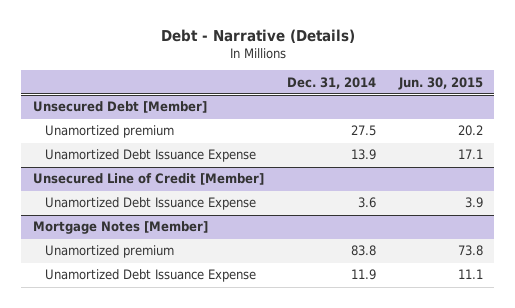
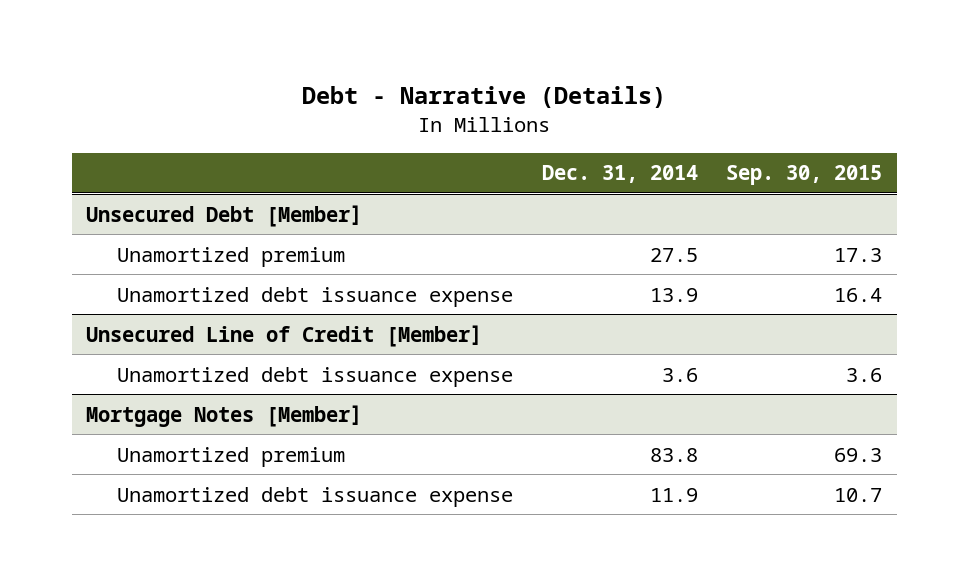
[397,76,483,90] Jun. 30, 2015 -> none
none -> [726,165,883,186] Sep. 30, 2015
[45,149,257,163] Unamortized Debt Issuance Expense -> [117,286,514,307] Unamortized debt issuance expense
[45,197,257,211] Unamortized Debt Issuance Expense -> [117,366,514,387] Unamortized debt issuance expense
[45,269,257,283] Unamortized Debt Issuance Expense -> [117,486,514,507] Unamortized debt issuance expense

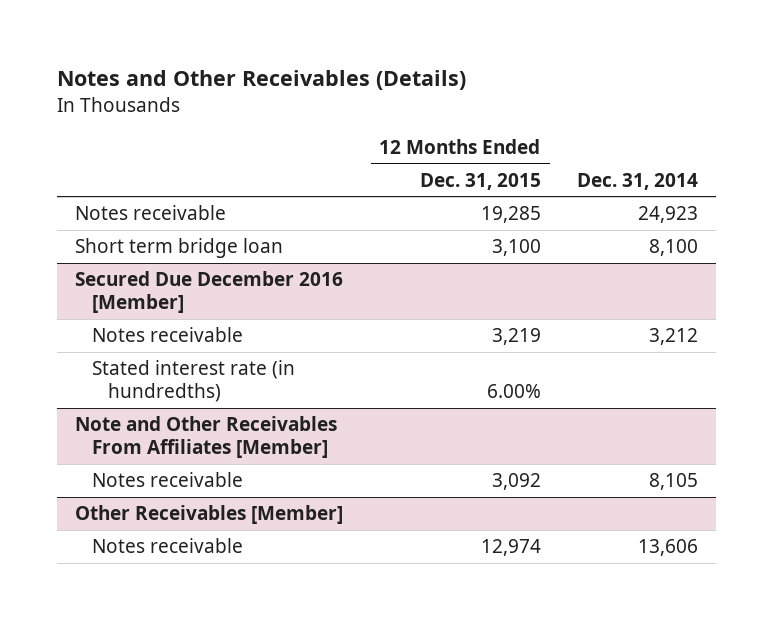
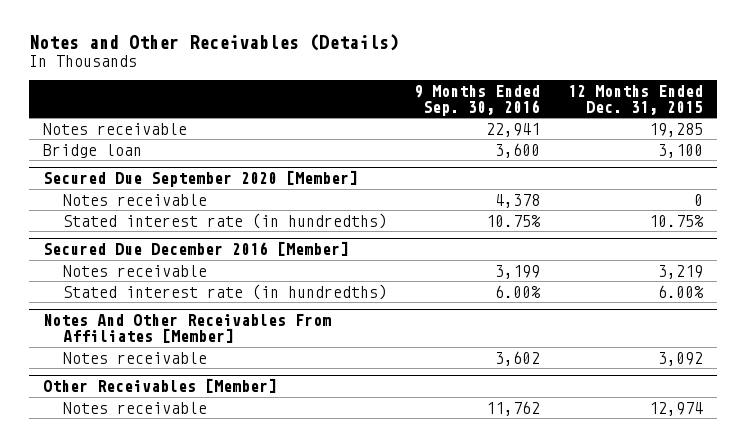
[577,172,699,190] Dec. 31, 2014 -> none
none -> [414,84,541,116] 9 Months Ended Sep. 30, 2016
[75,238,284,259] Short term bridge loan -> [42,143,142,158] Bridge loan
none -> [42,170,358,188] Secured Due September 2020 [Member]
none -> [62,193,207,206] Notes receivable
none -> [62,212,387,229] Stated interest rate (in hundredths)
[75,416,338,458] Note and Other Receivables From Affiliates [Member] -> [42,314,331,344] Notes And Other Receivables From Affiliates [Member]

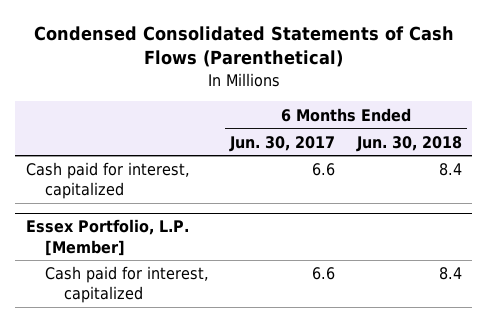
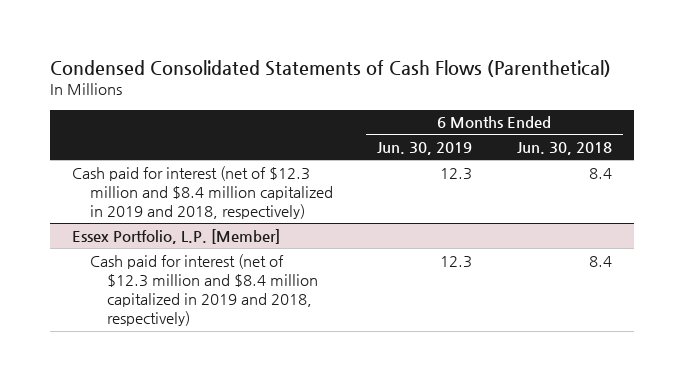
[229,135,336,152] Jun. 30, 2017 -> none
none -> [377,142,473,156] Jun. 30, 2019
[26,162,191,200] Cash paid for interest, capitalized -> [72,165,333,220] Cash paid for interest (net of $12.3 million and $8.4 million capitalized in 2019 and 2018, respectively)
[44,266,209,304] Cash paid for interest, capitalized -> [89,253,318,327] Cash paid for interest (net of $12.3 million and $8.4 million capitalized in 2019 and 2018, respectively)

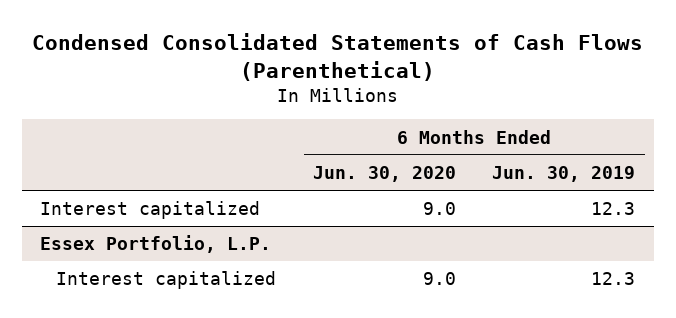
[516,142,612,156] Jun. 30, 2018 -> none
none -> [312,166,456,183] Jun. 30, 2020
[72,165,333,220] Cash paid for interest (net of $12.3 million and $8.4 million capitalized in 2019 and 2018, respectively) -> [40,201,261,220] Interest capitalized
[72,228,281,244] Essex Portfolio, L.P. [Member] -> [40,235,272,254] Essex Portfolio, L.P.
[89,253,318,327] Cash paid for interest (net of $12.3 million and $8.4 million capitalized in 2019 and 2018, respectively) -> [56,271,277,290] Interest capitalized

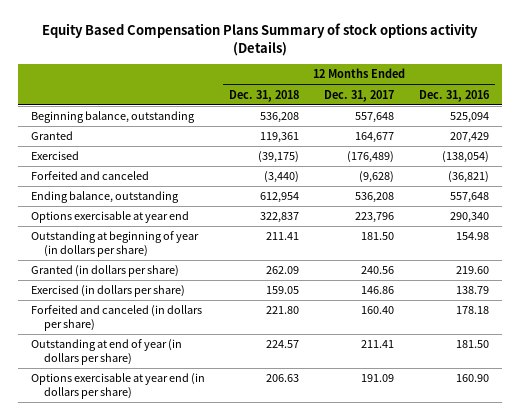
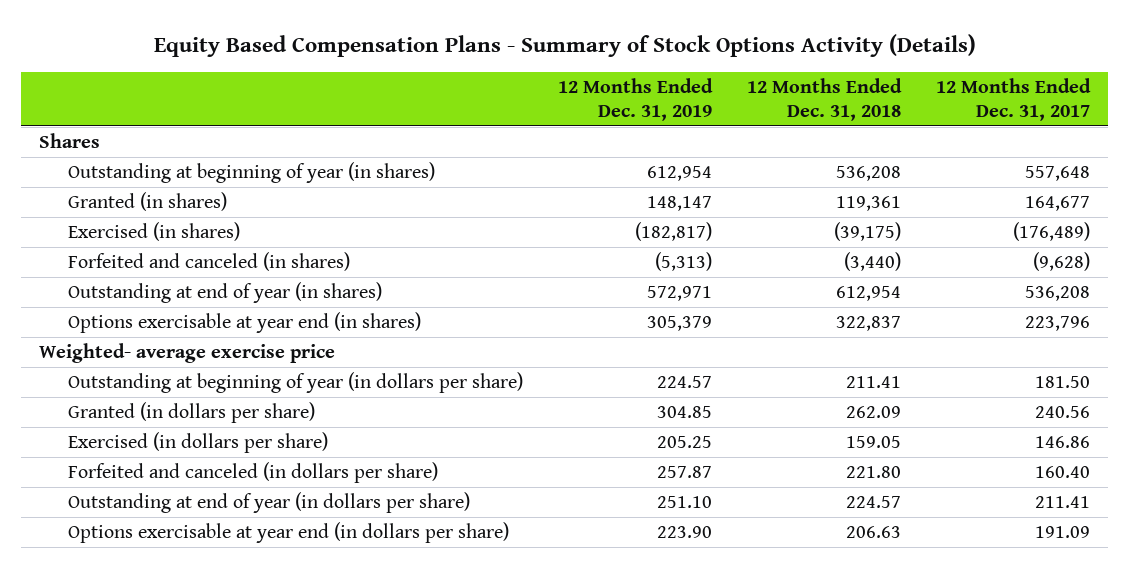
[41,23,478,56] Equity Based Compensation Plans Summary of stock options activity (Details) -> [153,34,976,58] Equity Based Compensation Plans - Summary of Stock Options Activity (Details)
[419,89,491,102] Dec. 31, 2016 -> none
none -> [558,78,714,122] 12 Months Ended Dec. 31, 2019
none -> [38,133,100,149] Shares
[30,111,195,124] Beginning balance, outstanding -> [67,162,435,184] Outstanding at beginning of year (in shares)
[30,131,73,141] Granted -> [67,192,227,212] Granted (in shares)
[30,151,79,161] Exercised -> [67,222,240,242] Exercised (in shares)
[30,171,149,181] Forfeited and canceled -> [67,252,350,272] Forfeited and canceled (in shares)
[30,191,179,204] Ending balance, outstanding -> [67,282,382,304] Outstanding at end of year (in shares)
[30,211,189,224] Options exercisable at year end -> [67,312,421,334] Options exercisable at year end (in shares)
none -> [38,343,335,364] Weighted- average exercise price

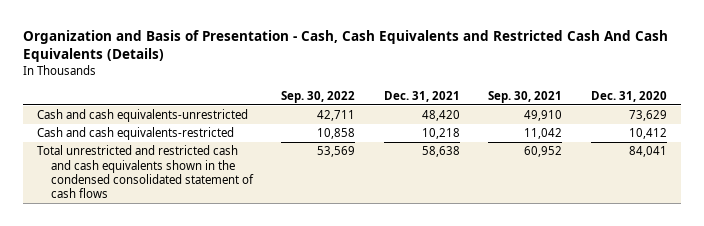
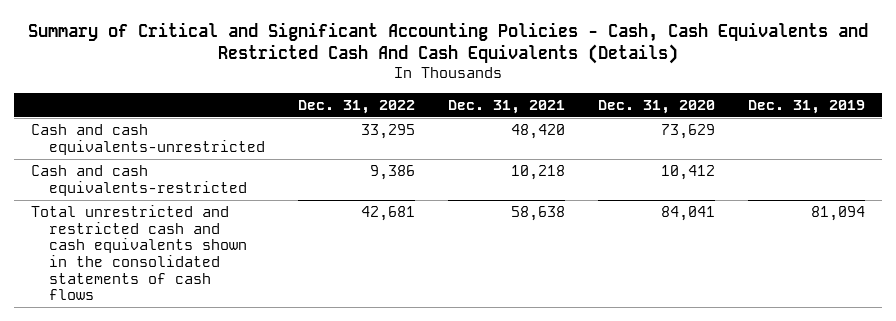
[22,29,668,62] Organization and Basis of Presentation - Cash, Cash Equivalents and Restricted Cash And Cash Equivalents (Details) -> [27,21,868,64] Summary of Critical and Significant Accounting Policies - Cash, Cash Equivalents and Restricted Cash And Cash Equivalents (Details)
[281,90,356,103] Sep. 30, 2022 -> none
[488,90,563,103] Sep. 30, 2021 -> none
none -> [297,99,415,114] Dec. 31, 2022
none -> [748,99,866,114] Dec. 31, 2019
[37,145,254,198] Total unrestricted and restricted cash and cash equivalents shown in the condensed consolidated statement of cash flows -> [30,205,247,301] Total unrestricted and restricted cash and cash equivalents shown in the consolidated statements of cash flows

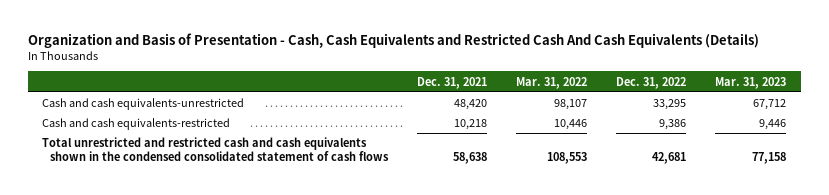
[27,21,868,64] Summary of Critical and Significant Accounting Policies - Cash, Cash Equivalents and Restricted Cash And Cash Equivalents (Details) -> [27,33,759,49] Organization and Basis of Presentation - Cash, Cash Equivalents and Restricted Cash And Cash Equivalents (Details)
[597,99,715,114] Dec. 31, 2020 -> none
[748,99,866,114] Dec. 31, 2019 -> none
none -> [516,76,588,89] Mar. 31, 2022
none -> [715,76,787,89] Mar. 31, 2023
[30,205,247,301] Total unrestricted and restricted cash and cash equivalents shown in the consolidated statements of cash flows -> [42,137,390,161] Total unrestricted and restricted cash and cash equivalents shown in the condensed consolidated statement of cash flows

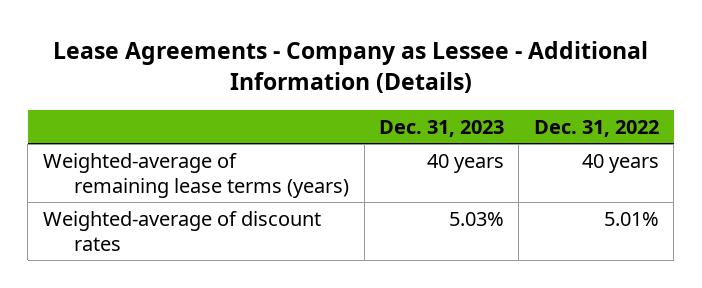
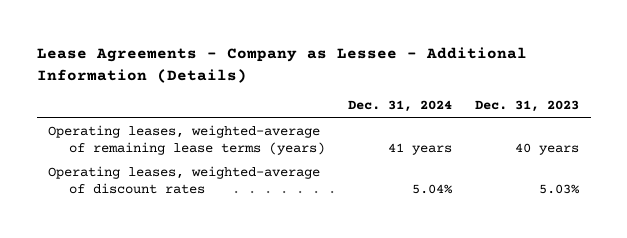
[533,119,659,137] Dec. 31, 2022 -> none
none -> [348,100,453,113] Dec. 31, 2024
[42,152,350,198] Weighted-average of remaining lease terms (years) -> [48,125,325,156] Operating leases, weighted-average of remaining lease terms (years)
[42,210,321,251] Weighted-average of discount rates -> [48,166,321,195] Operating leases, weighted-average of discount rates

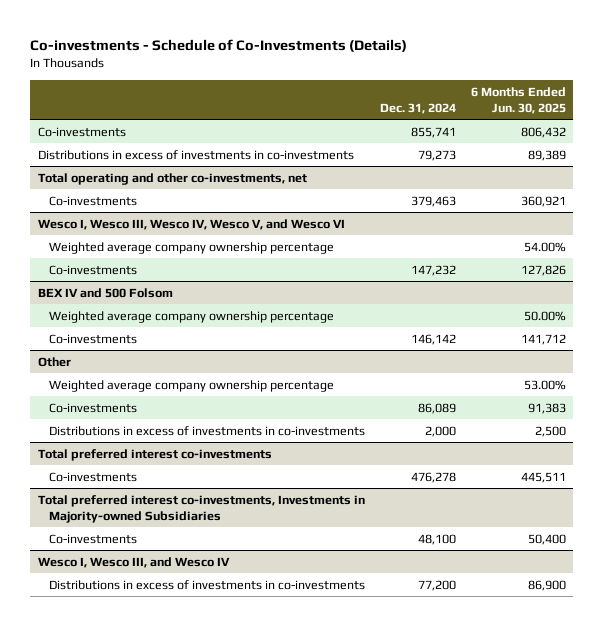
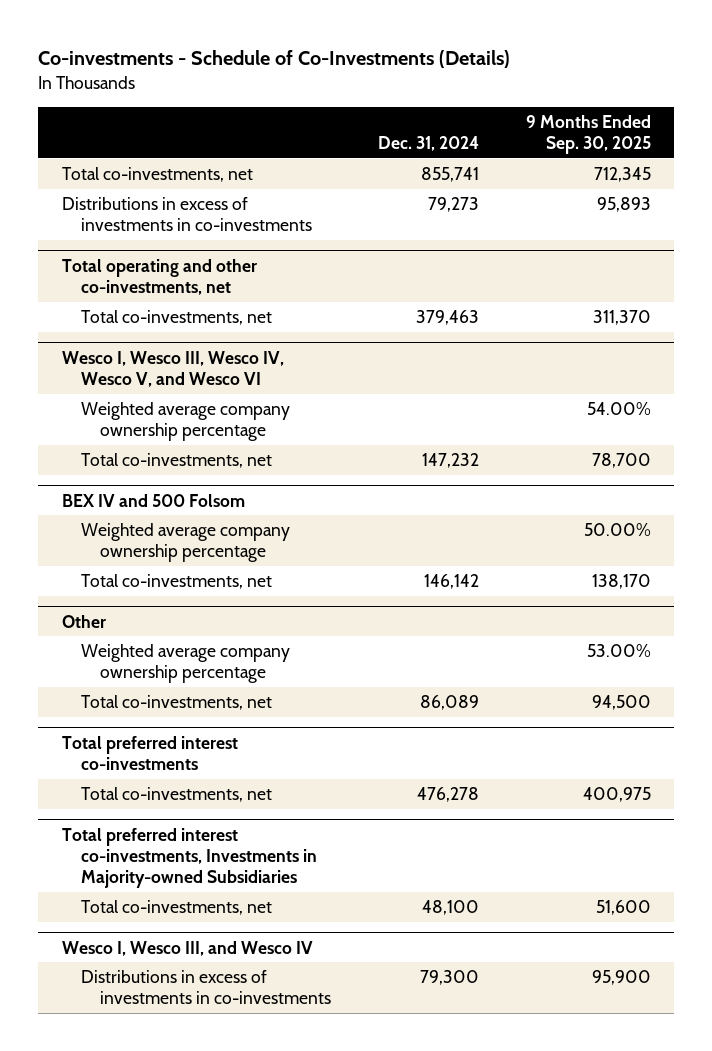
[470,86,566,114] 6 Months Ended Jun. 30, 2025 -> none
none -> [525,114,651,155] 9 Months Ended Sep. 30, 2025
[37,126,126,137] Co-investments -> [61,166,253,182] Total co-investments, net
[49,195,138,206] Co-investments -> [80,309,272,325] Total co-investments, net
[49,264,138,275] Co-investments -> [80,452,272,468] Total co-investments, net
[49,333,138,344] Co-investments -> [80,573,272,589] Total co-investments, net
[49,425,366,436] Distributions in excess of investments in co-investments -> none
[49,402,138,413] Co-investments -> [80,694,272,710] Total co-investments, net
[49,471,138,482] Co-investments -> [80,786,272,802] Total co-investments, net
[49,533,138,544] Co-investments -> [80,899,272,915] Total co-investments, net
[418,579,457,591] 77,200 -> [419,969,479,985] 79,300

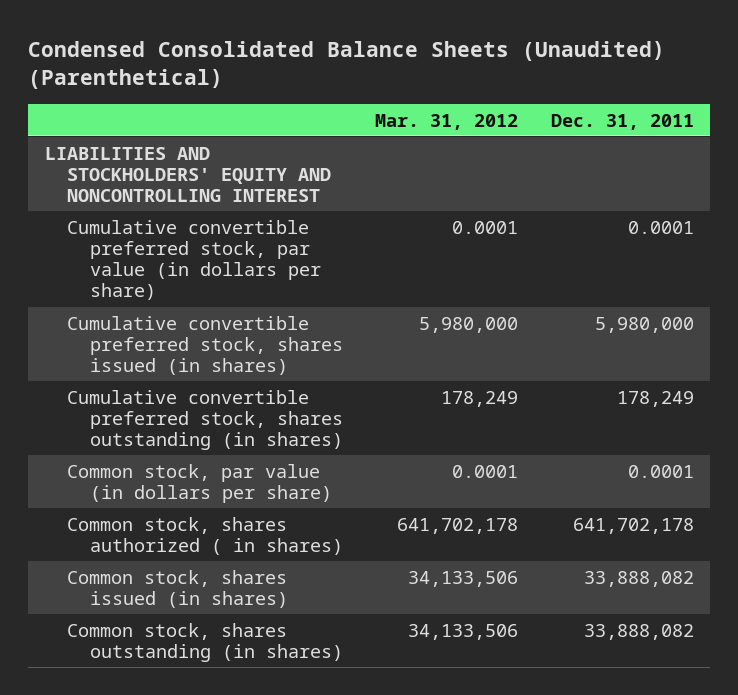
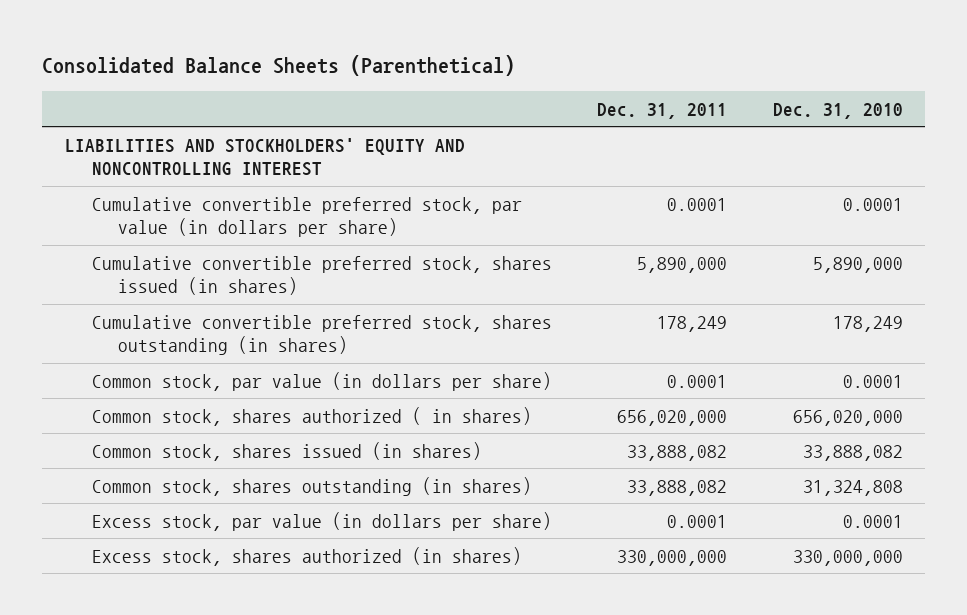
[28,40,666,90] Condensed Consolidated Balance Sheets (Unaudited) (Parenthetical) -> [42,54,516,76] Consolidated Balance Sheets (Parenthetical)
[375,113,519,130] Mar. 31, 2012 -> none
none -> [772,102,903,119] Dec. 31, 2010
[594,316,694,333] 5,980,000 -> [637,256,728,273] 5,890,000
[572,517,694,534] 641,702,178 -> [617,409,728,426] 656,020,000
none -> [91,511,552,531] Excess stock, par value (in dollars per share)
none -> [91,546,522,566] Excess stock, shares authorized (in shares)

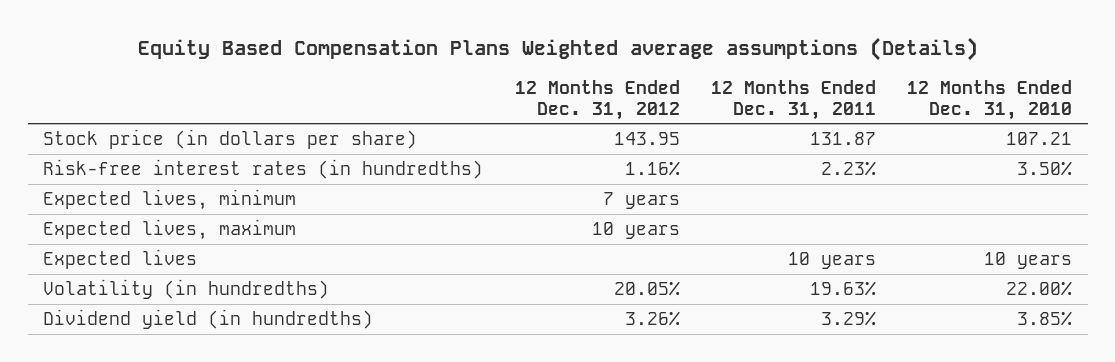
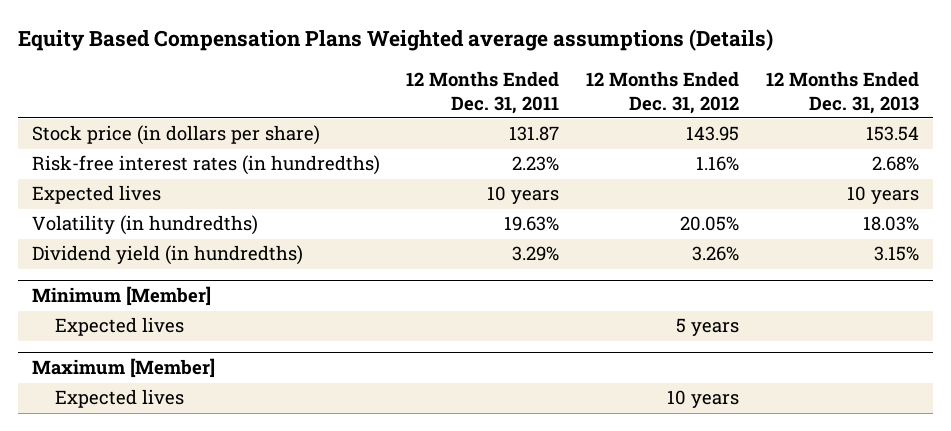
[907,79,1073,120] 12 Months Ended Dec. 31, 2010 -> none
none -> [766,71,920,114] 12 Months Ended Dec. 31, 2013
[43,188,297,210] Expected lives, minimum -> none
[43,218,297,240] Expected lives, maximum -> none
none -> [31,286,211,307] Minimum [Member]
none -> [54,317,184,337] Expected lives
none -> [31,358,215,379] Maximum [Member]
none -> [54,389,184,409] Expected lives

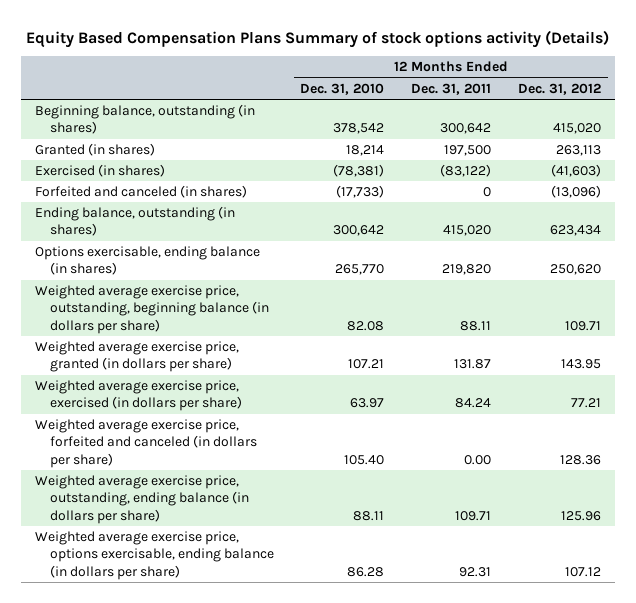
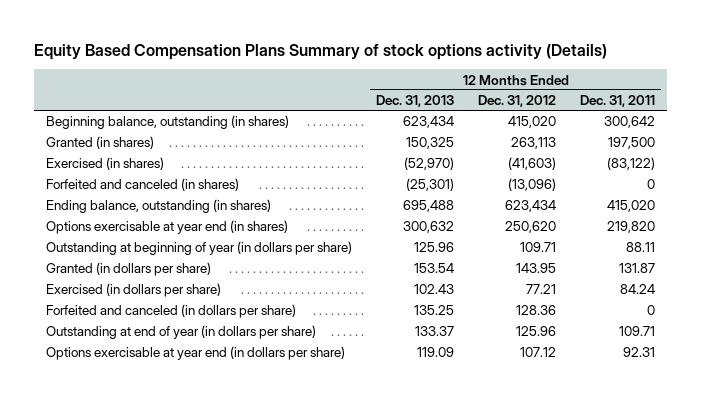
[300,82,385,95] Dec. 31, 2010 -> none
none -> [376,95,455,108] Dec. 31, 2013
[34,246,260,276] Options exercisable, ending balance (in shares) -> [46,220,289,235] Options exercisable at year end (in shares)
[34,285,269,334] Weighted average exercise price, outstanding, beginning balance (in dollars per share) -> [46,241,353,256] Outstanding at beginning of year (in dollars per share)
[34,341,239,373] Weighted average exercise price, granted (in dollars per share) -> [46,262,212,277] Granted (in dollars per share)
[34,380,242,412] Weighted average exercise price, exercised (in dollars per share) -> [46,283,222,298] Exercised (in dollars per share)
[34,419,257,468] Weighted average exercise price, forfeited and canceled (in dollars per share) -> [46,304,297,319] Forfeited and canceled (in dollars per share)
[464,454,492,465] 0.00 -> [646,305,655,316] 0
[34,475,249,524] Weighted average exercise price, outstanding, ending balance (in dollars per share) -> [46,325,317,340] Outstanding at end of year (in dollars per share)
[34,531,274,580] Weighted average exercise price, options exercisable, ending balance (in dollars per share) -> [46,346,346,361] Options exercisable at year end (in dollars per share)

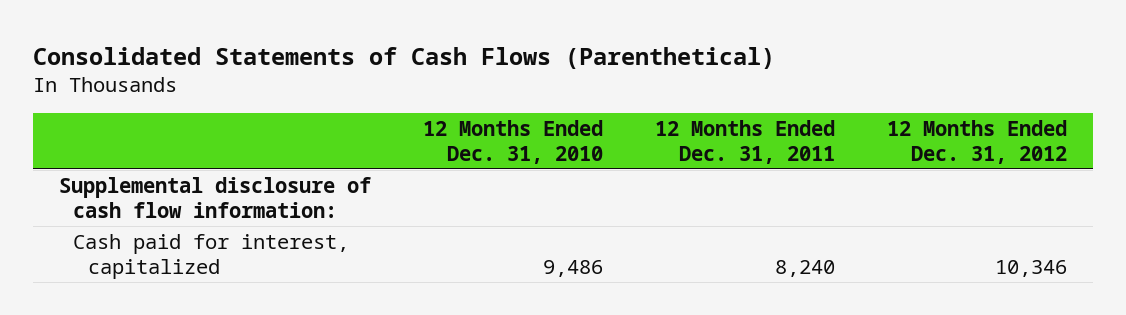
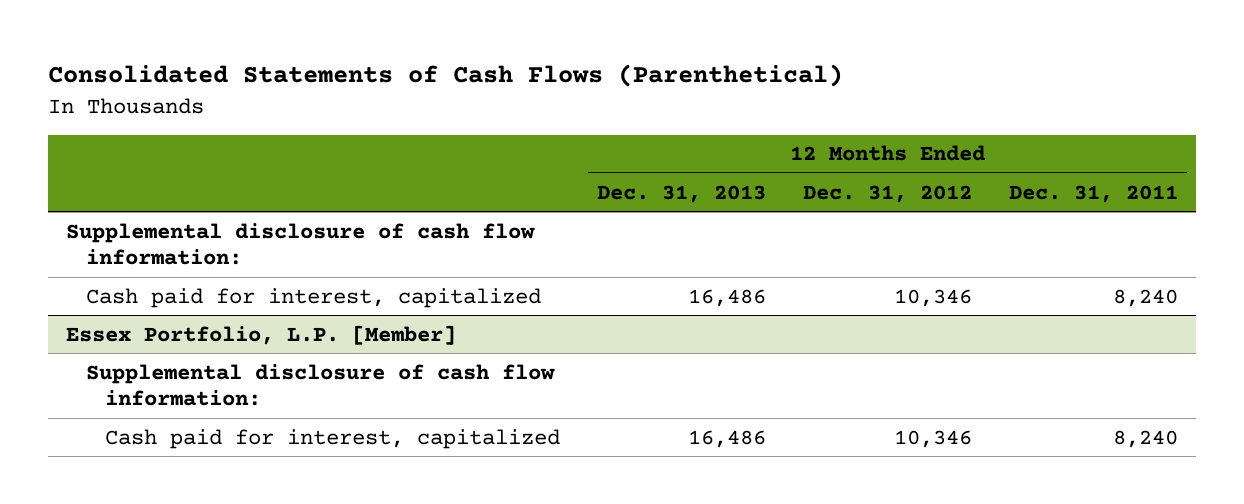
[422,119,603,164] 12 Months Ended Dec. 31, 2010 -> none
none -> [597,184,767,203] Dec. 31, 2013
none -> [66,324,457,345] Essex Portfolio, L.P. [Member]
none -> [85,363,555,407] Supplemental disclosure of cash flow information:
none -> [105,428,561,449] Cash paid for interest, capitalized

